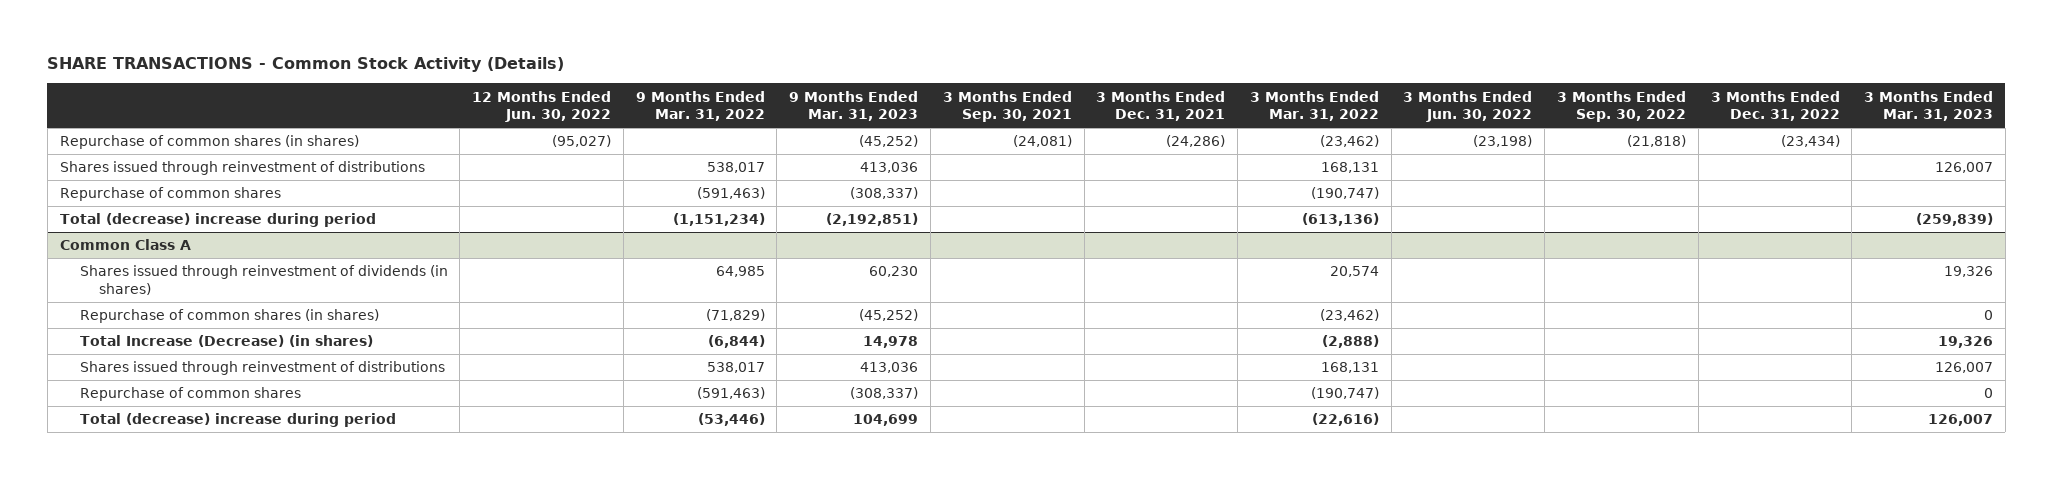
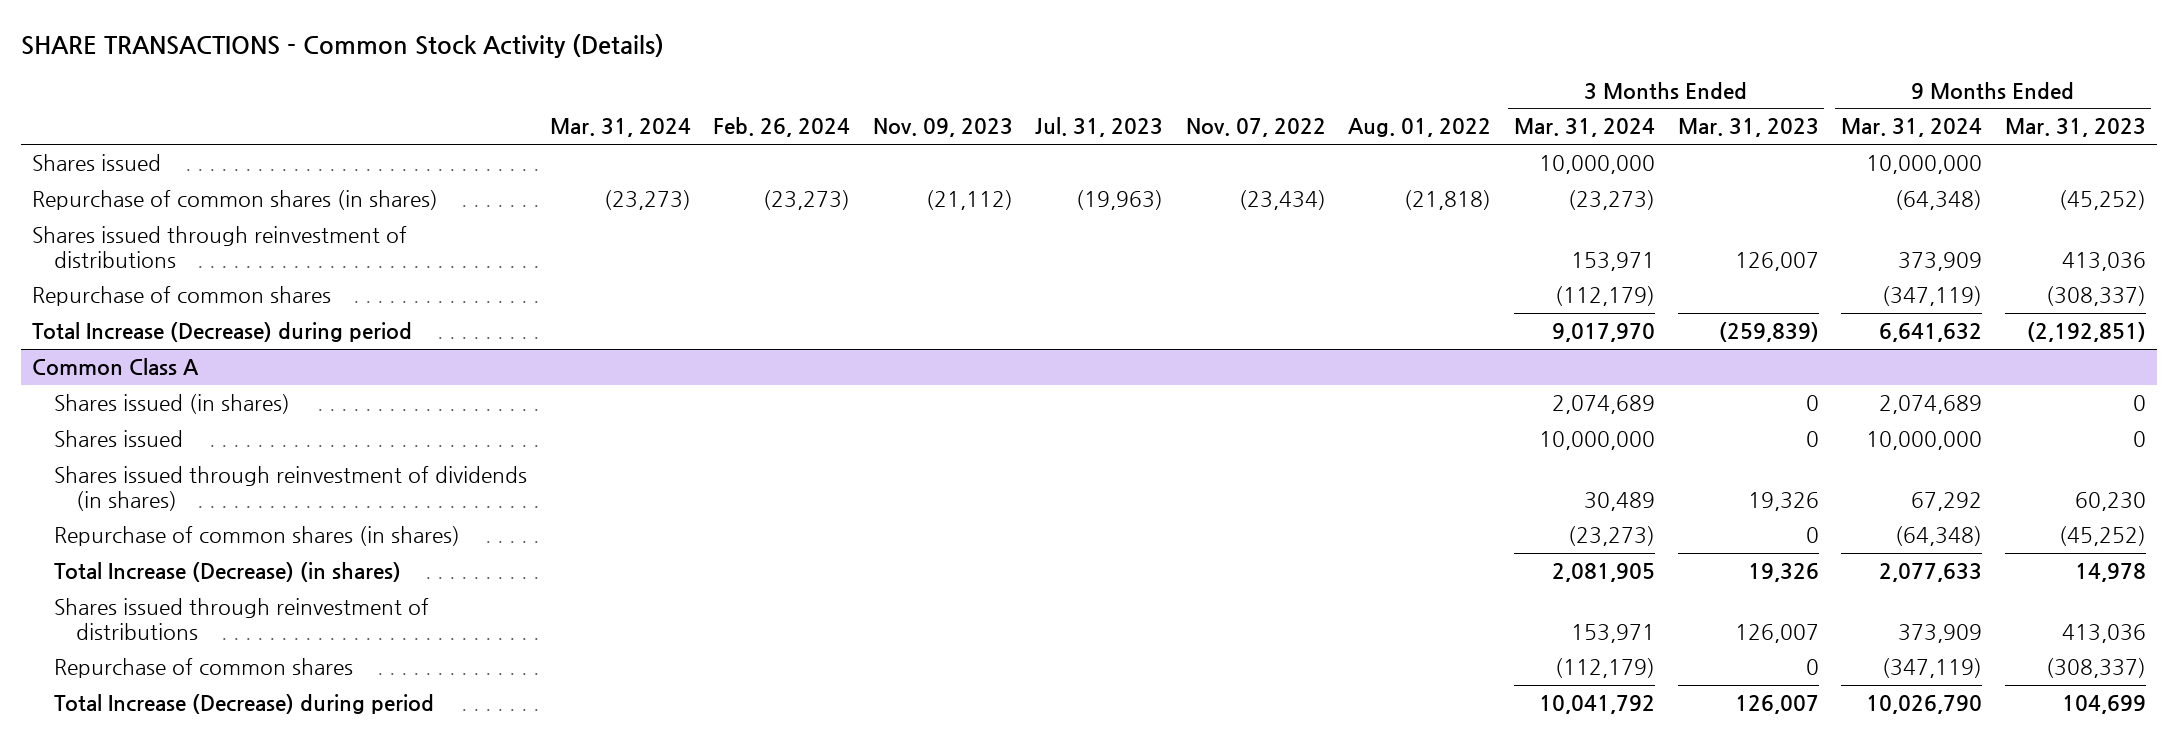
[472,90,612,123] 12 Months Ended Jun. 30, 2022 -> none
[635,90,765,122] 9 Months Ended Mar. 31, 2022 -> none
[942,90,1072,123] 3 Months Ended Sep. 30, 2021 -> none
[1096,90,1226,122] 3 Months Ended Dec. 31, 2021 -> none
[1249,90,1379,122] 3 Months Ended Mar. 31, 2022 -> none
[1403,90,1533,123] 3 Months Ended Jun. 30, 2022 -> none
[1556,90,1686,123] 3 Months Ended Sep. 30, 2022 -> none
[1710,90,1840,122] 3 Months Ended Dec. 31, 2022 -> none
none -> [549,118,691,138] Mar. 31, 2024
none -> [713,117,851,138] Feb. 26, 2024
none -> [872,118,1013,138] Nov. 09, 2023
none -> [1035,117,1164,138] Jul. 31, 2023
none -> [1185,118,1326,138] Nov. 07, 2022
none -> [1348,118,1492,138] Aug. 01, 2022
none -> [1514,118,1656,138] Mar. 31, 2024
none -> [1841,118,1983,138] Mar. 31, 2024
none -> [32,153,162,171] Shares issued
[59,213,376,228] Total (decrease) increase during period -> [32,321,413,342] Total Increase (Decrease) during period
none -> [54,393,291,414] Shares issued (in shares)
none -> [54,429,184,447] Shares issued
[79,413,396,428] Total (decrease) increase during period -> [54,693,435,714] Total Increase (Decrease) during period

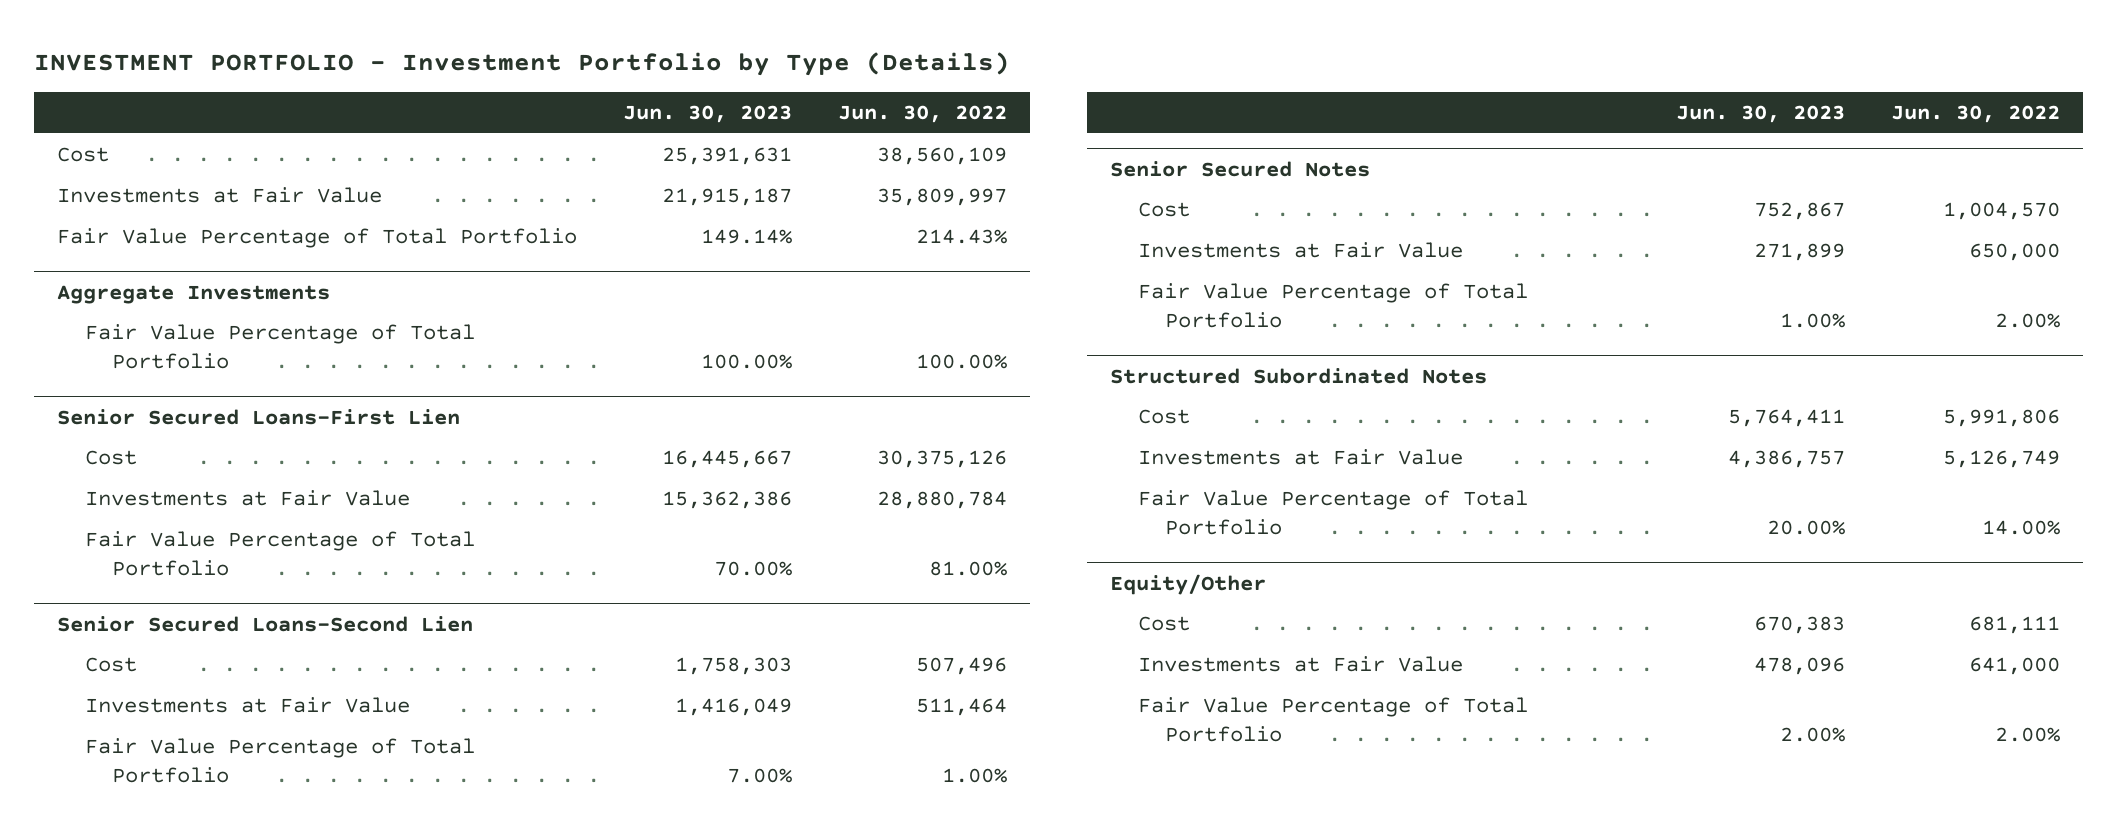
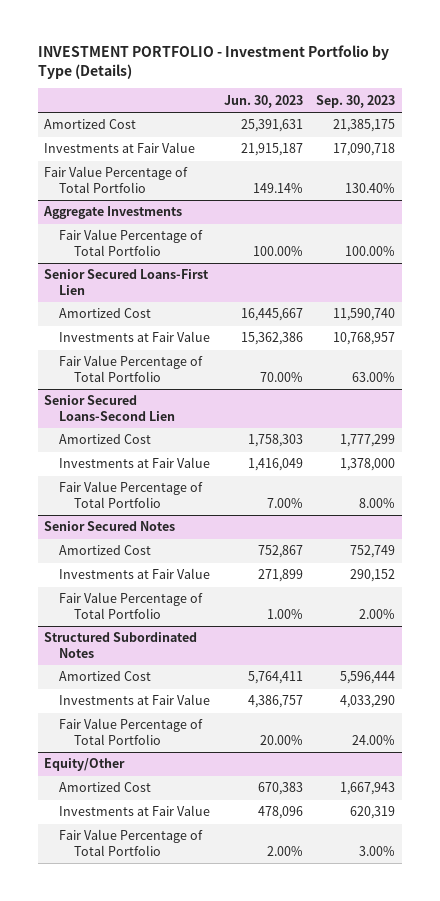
[838,105,1008,124] Jun. 30, 2022 -> none
none -> [316,94,396,108] Sep. 30, 2023
[57,146,110,162] Cost -> [44,119,137,130] Amortized Cost
[84,449,137,465] Cost -> [59,308,152,319] Amortized Cost
[84,656,137,672] Cost -> [59,434,152,445] Amortized Cost
[1137,201,1190,217] Cost -> [59,545,152,556] Amortized Cost
[1137,408,1190,424] Cost -> [59,671,152,682] Amortized Cost
[1137,615,1190,631] Cost -> [59,782,152,793] Amortized Cost

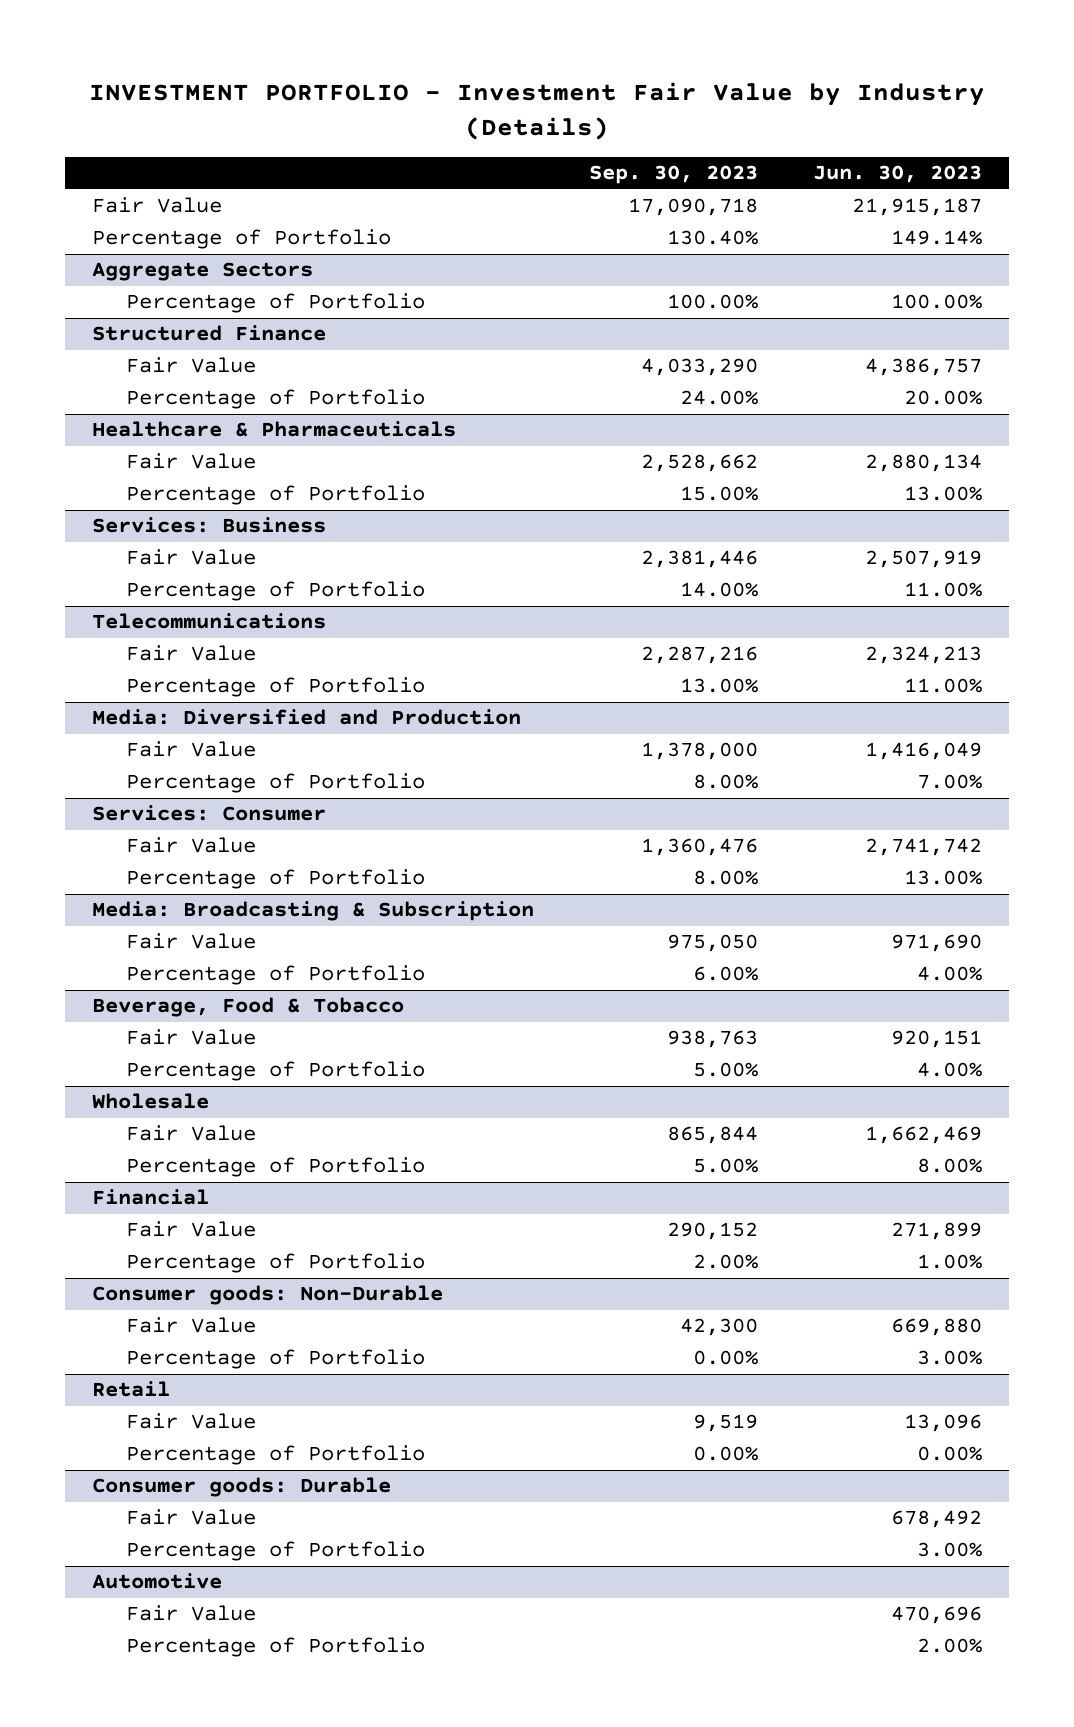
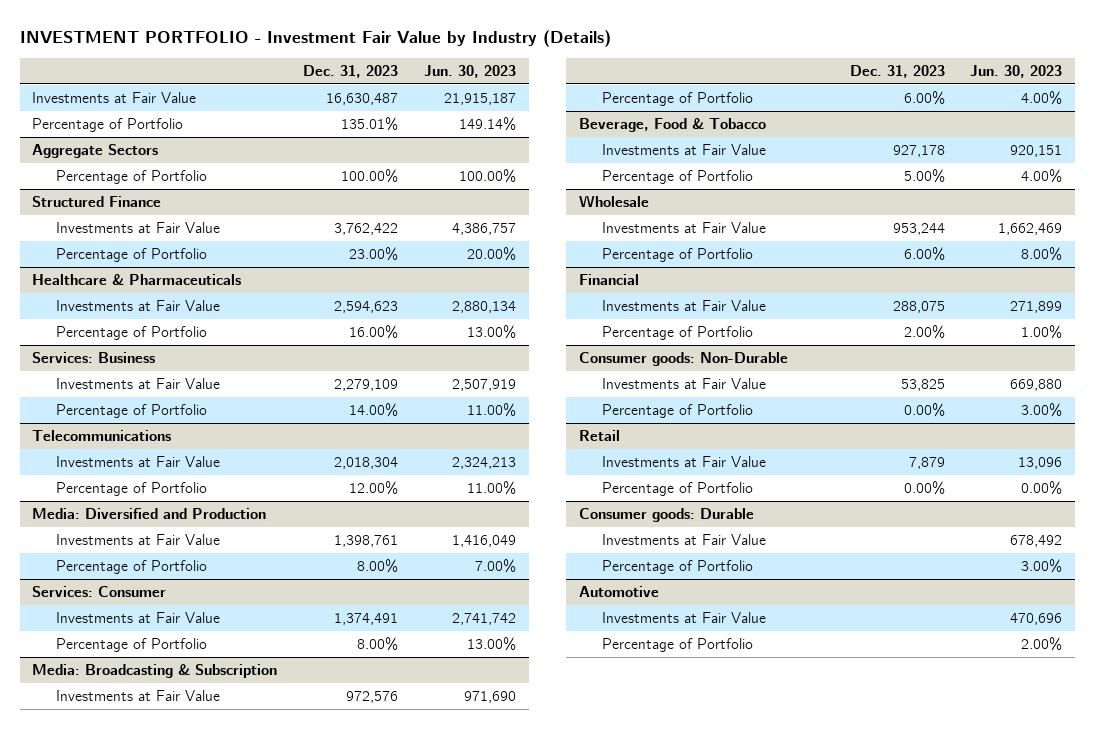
[589,165,759,185] Sep. 30, 2023 -> none
none -> [303,64,399,78] Dec. 31, 2023
[92,197,223,214] Fair Value -> [32,92,197,104] Investments at Fair Value
[126,357,257,374] Fair Value -> [56,222,221,234] Investments at Fair Value
[126,453,257,470] Fair Value -> [56,300,221,312] Investments at Fair Value
[126,549,257,566] Fair Value -> [56,378,221,390] Investments at Fair Value
[126,645,257,662] Fair Value -> [56,456,221,468] Investments at Fair Value
[126,741,257,758] Fair Value -> [56,534,221,546] Investments at Fair Value
[126,837,257,854] Fair Value -> [56,612,221,624] Investments at Fair Value
[126,933,257,950] Fair Value -> [56,690,221,702] Investments at Fair Value
[126,1029,257,1046] Fair Value -> [602,144,767,156] Investments at Fair Value
[126,1125,257,1142] Fair Value -> [602,222,767,234] Investments at Fair Value
[126,1221,257,1238] Fair Value -> [602,300,767,312] Investments at Fair Value
[126,1317,257,1334] Fair Value -> [602,378,767,390] Investments at Fair Value
[126,1413,257,1430] Fair Value -> [602,456,767,468] Investments at Fair Value
[126,1509,257,1526] Fair Value -> [602,534,767,546] Investments at Fair Value
[126,1605,257,1622] Fair Value -> [602,612,767,624] Investments at Fair Value

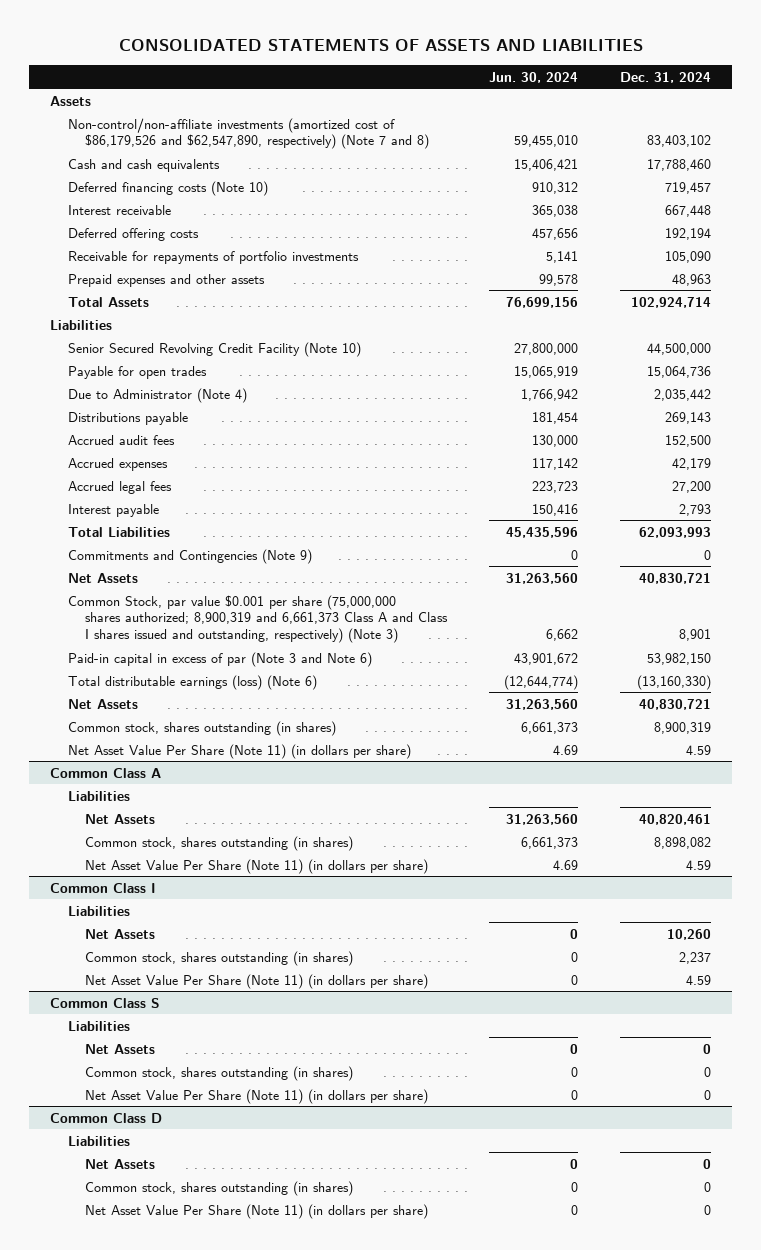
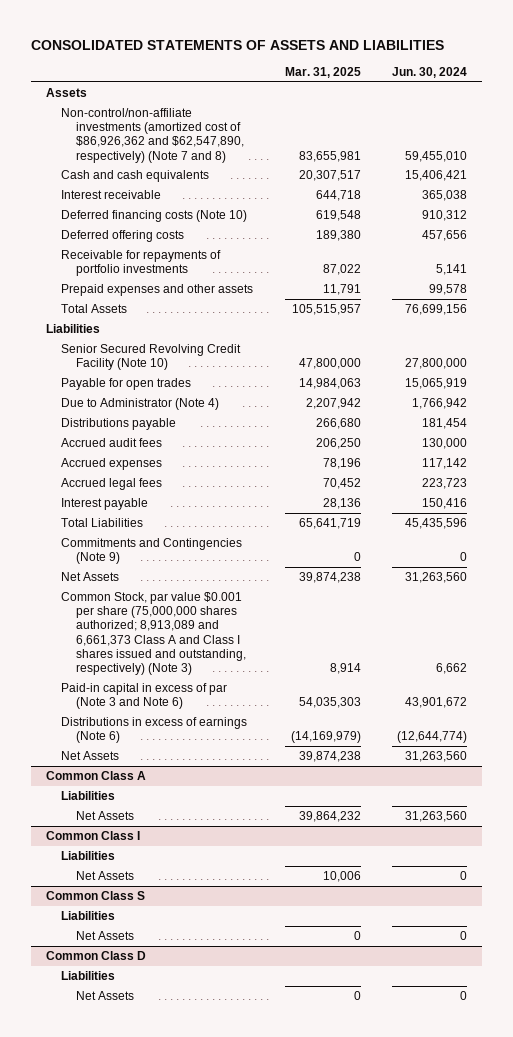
[620,71,712,83] Dec. 31, 2024 -> none
none -> [284,66,361,78] Mar. 31, 2025
[67,117,430,150] Non-control/non-affiliate investments (amortized cost of $86,179,526 and $62,547,890, respectively) (Note 7 and 8) -> [61,108,245,163] Non-control/non-affiliate investments (amortized cost of $86,926,362 and $62,547,890, respectively) (Note 7 and 8)
[67,180,268,196] Deferred financing costs (Note 10) -> [61,210,248,223] Deferred financing costs (Note 10)
[67,594,449,644] Common Stock, par value $0.001 per share (75,000,000 shares authorized; 8,900,319 and 6,661,373 Class A and Class I shares issued and outstanding, respectively) (Note 3) -> [61,592,247,675] Common Stock, par value $0.001 per share (75,000,000 shares authorized; 8,913,089 and 6,661,373 Class A and Class I shares issued and outstanding, respectively) (Note 3)
[67,674,317,690] Total distributable earnings (loss) (Note 6) -> [61,717,248,744] Distributions in excess of earnings (Note 6)
[67,720,336,736] Common stock, shares outstanding (in shares) -> none
[67,743,411,759] Net Asset Value Per Share (Note 11) (in dollars per share) -> none
[85,835,354,851] Common stock, shares outstanding (in shares) -> none
[85,858,429,874] Net Asset Value Per Share (Note 11) (in dollars per share) -> none
[85,950,354,966] Common stock, shares outstanding (in shares) -> none
[85,973,429,989] Net Asset Value Per Share (Note 11) (in dollars per share) -> none
[85,1065,354,1081] Common stock, shares outstanding (in shares) -> none
[85,1088,429,1104] Net Asset Value Per Share (Note 11) (in dollars per share) -> none
[85,1180,354,1196] Common stock, shares outstanding (in shares) -> none
[85,1203,429,1219] Net Asset Value Per Share (Note 11) (in dollars per share) -> none

